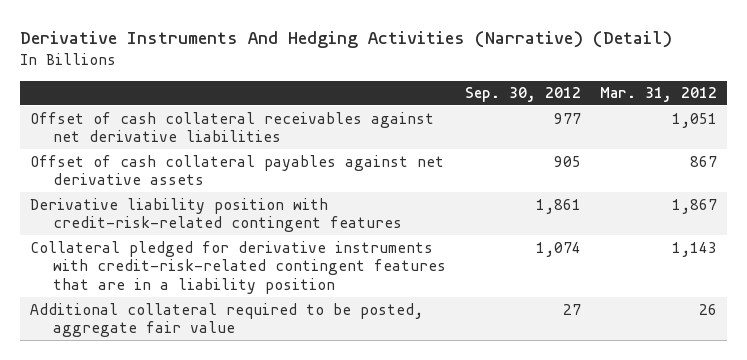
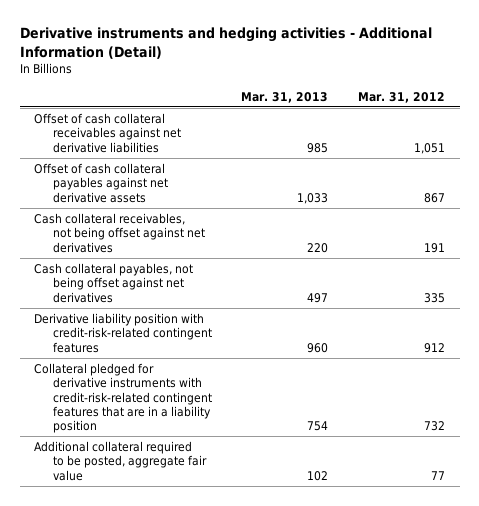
[19,31,672,49] Derivative Instruments And Hedging Activities (Narrative) (Detail) -> [19,27,432,60] Derivative instruments and hedging activities - Additional Information (Detail)
[465,87,582,103] Sep. 30, 2012 -> none
none -> [241,91,329,103] Mar. 31, 2013
none -> [34,212,205,253] Cash collateral receivables, not being offset against net derivatives
none -> [34,262,194,303] Cash collateral payables, not being offset against net derivatives
[672,198,718,214] 1,867 -> [423,342,445,353] 912
[672,241,718,257] 1,143 -> [423,421,445,432] 732
[699,303,718,315] 26 -> [430,470,445,480] 77

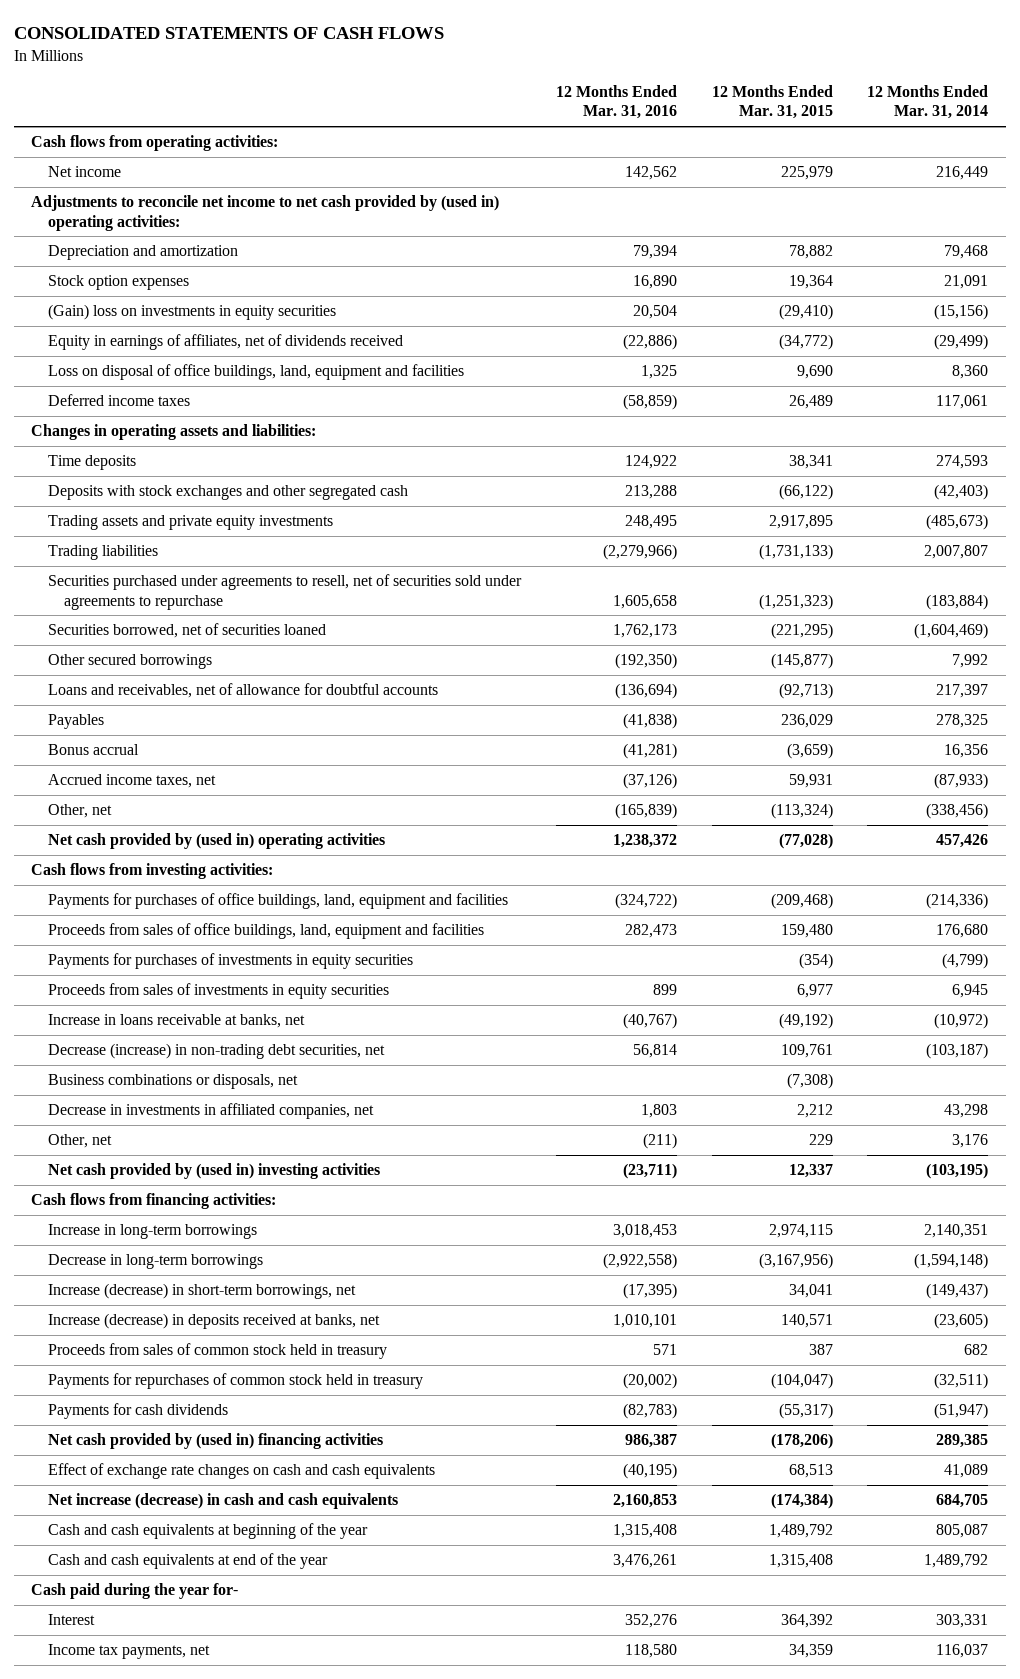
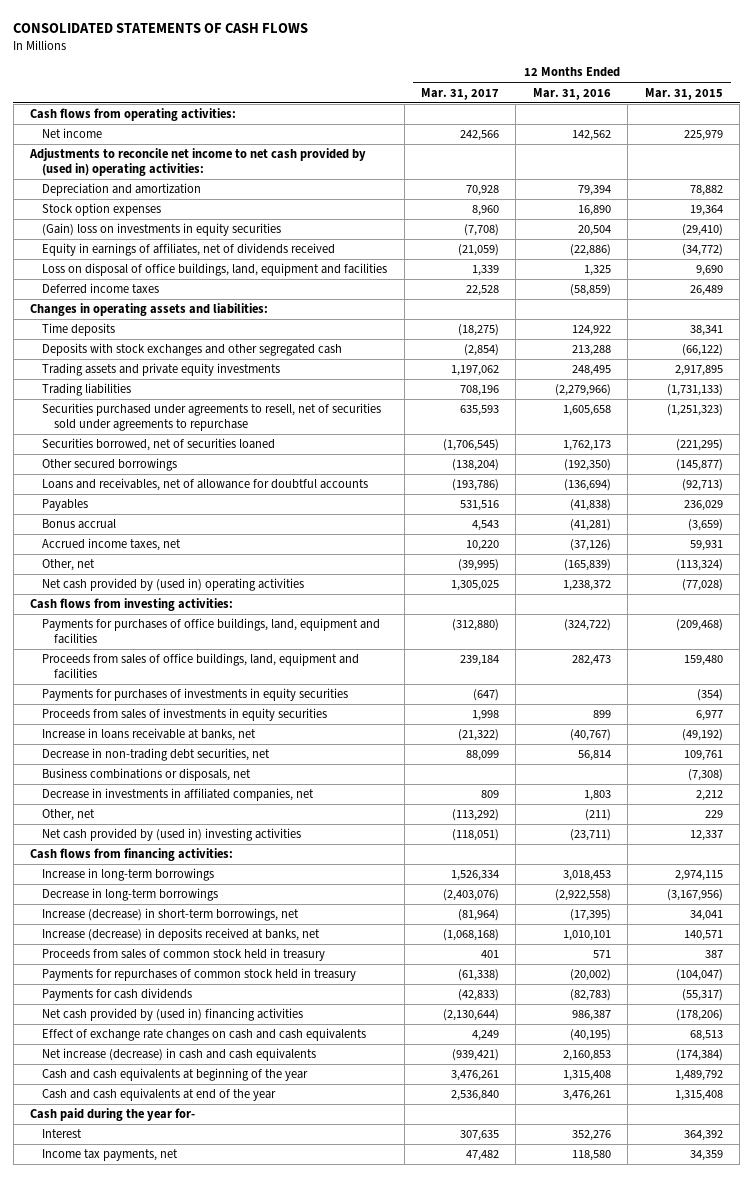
[867,84,989,120] 12 Months Ended Mar. 31, 2014 -> none
none -> [421,87,500,100] Mar. 31, 2017
[47,1043,385,1060] Decrease (increase) in non-trading debt securities, net -> [42,748,271,762] Decrease in non-trading debt securities, net

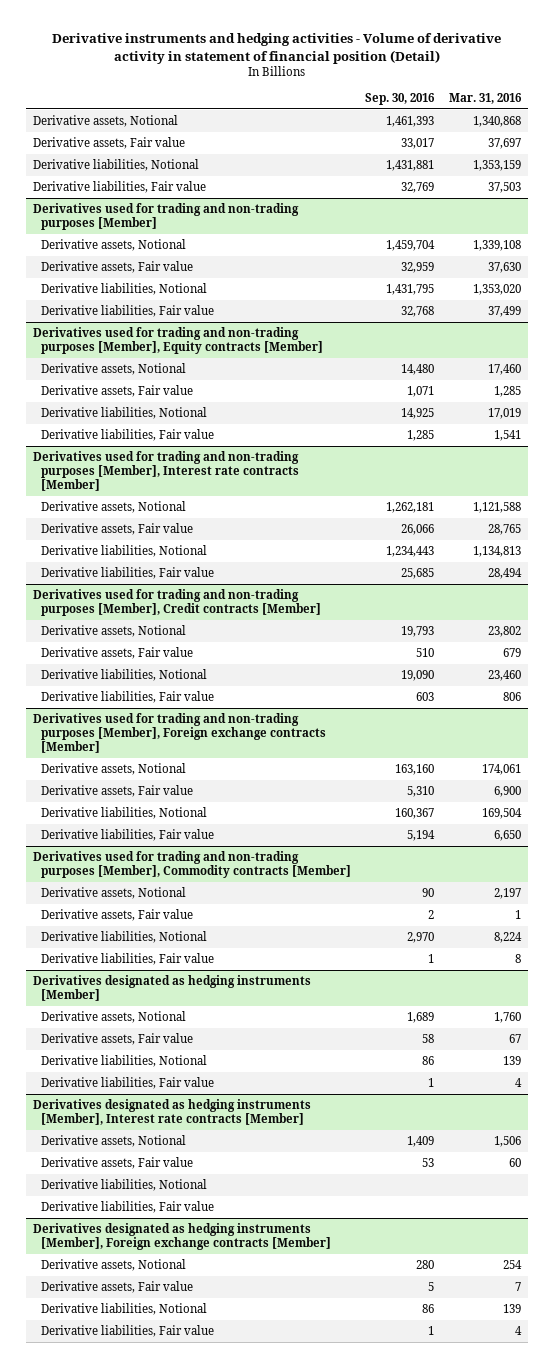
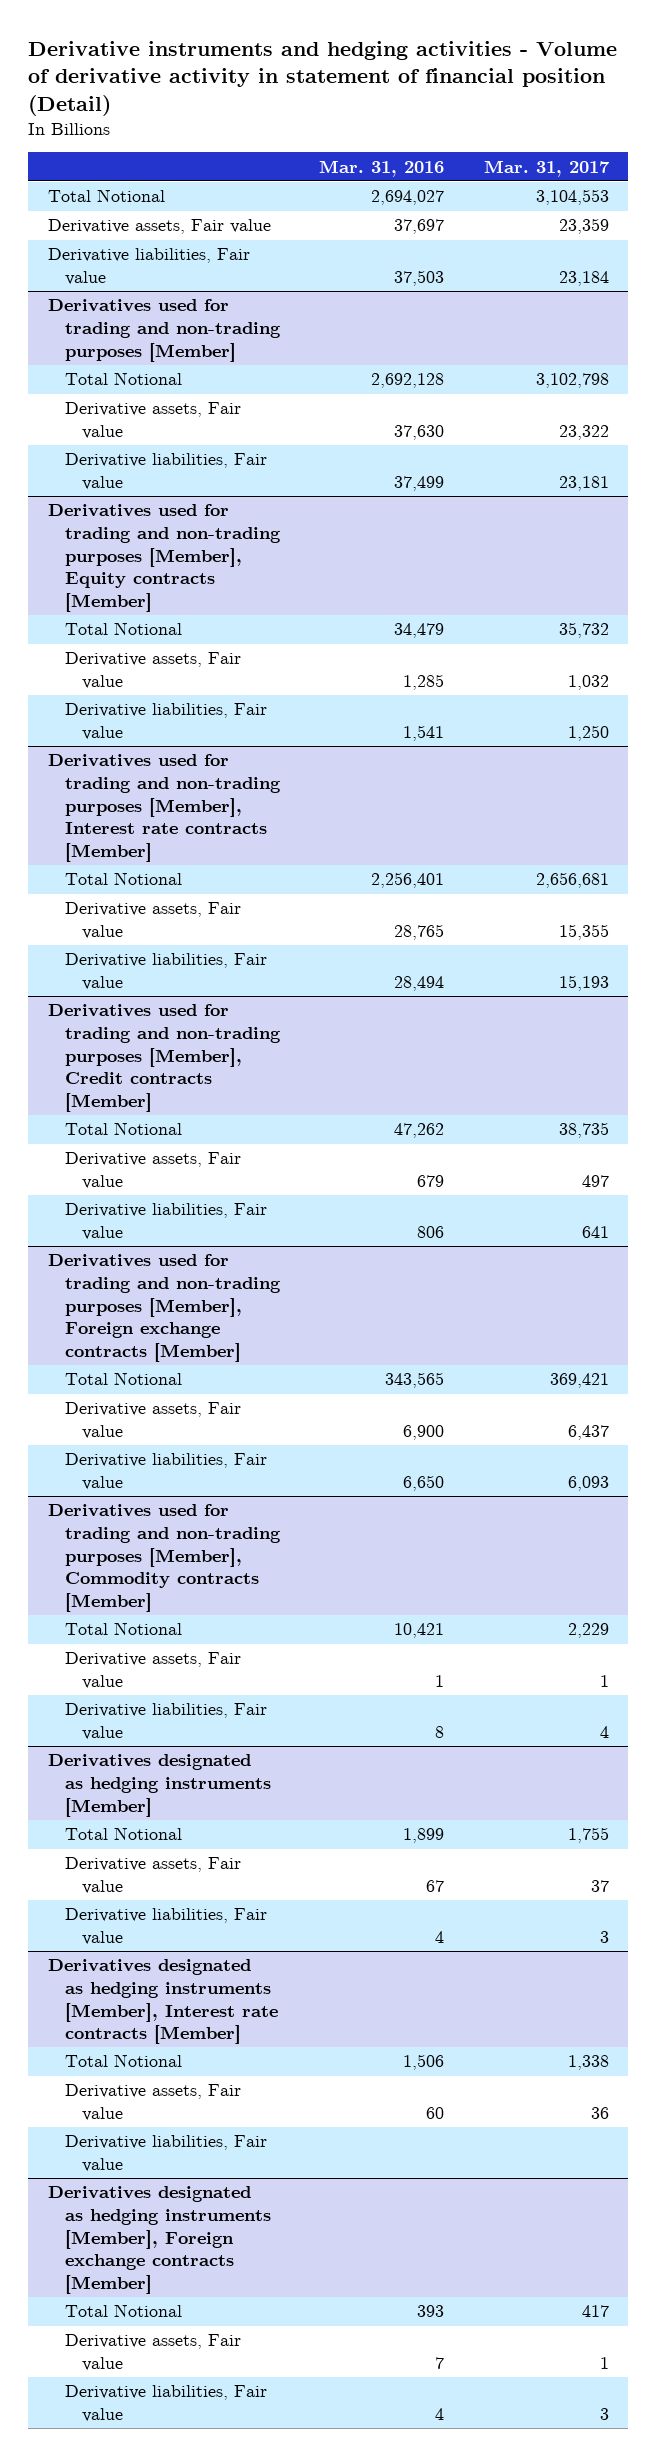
[365,93,436,106] Sep. 30, 2016 -> none
none -> [483,159,610,177] Mar. 31, 2017
[32,114,178,127] Derivative assets, Notional -> none
none -> [47,189,165,203] Total Notional
[32,158,199,171] Derivative liabilities, Notional -> none
[41,238,187,251] Derivative assets, Notional -> none
none -> [64,372,182,386] Total Notional
[41,282,208,295] Derivative liabilities, Notional -> none
[41,362,187,375] Derivative assets, Notional -> none
none -> [64,622,182,636] Total Notional
[41,406,208,419] Derivative liabilities, Notional -> none
[41,500,187,513] Derivative assets, Notional -> none
none -> [64,872,182,886] Total Notional
[41,544,208,557] Derivative liabilities, Notional -> none
[41,624,187,637] Derivative assets, Notional -> none
none -> [64,1122,182,1136] Total Notional
[41,668,208,681] Derivative liabilities, Notional -> none
[41,762,187,775] Derivative assets, Notional -> none
none -> [64,1372,182,1386] Total Notional
[41,806,208,819] Derivative liabilities, Notional -> none
[41,886,187,899] Derivative assets, Notional -> none
none -> [64,1622,182,1636] Total Notional
[41,930,208,943] Derivative liabilities, Notional -> none
[41,1010,187,1023] Derivative assets, Notional -> none
none -> [64,1827,182,1841] Total Notional
[41,1054,208,1067] Derivative liabilities, Notional -> none
[41,1134,187,1147] Derivative assets, Notional -> [64,2054,182,2068] Total Notional
[41,1178,208,1191] Derivative liabilities, Notional -> none
[41,1258,187,1271] Derivative assets, Notional -> none
none -> [64,2304,182,2318] Total Notional
[41,1302,208,1315] Derivative liabilities, Notional -> none

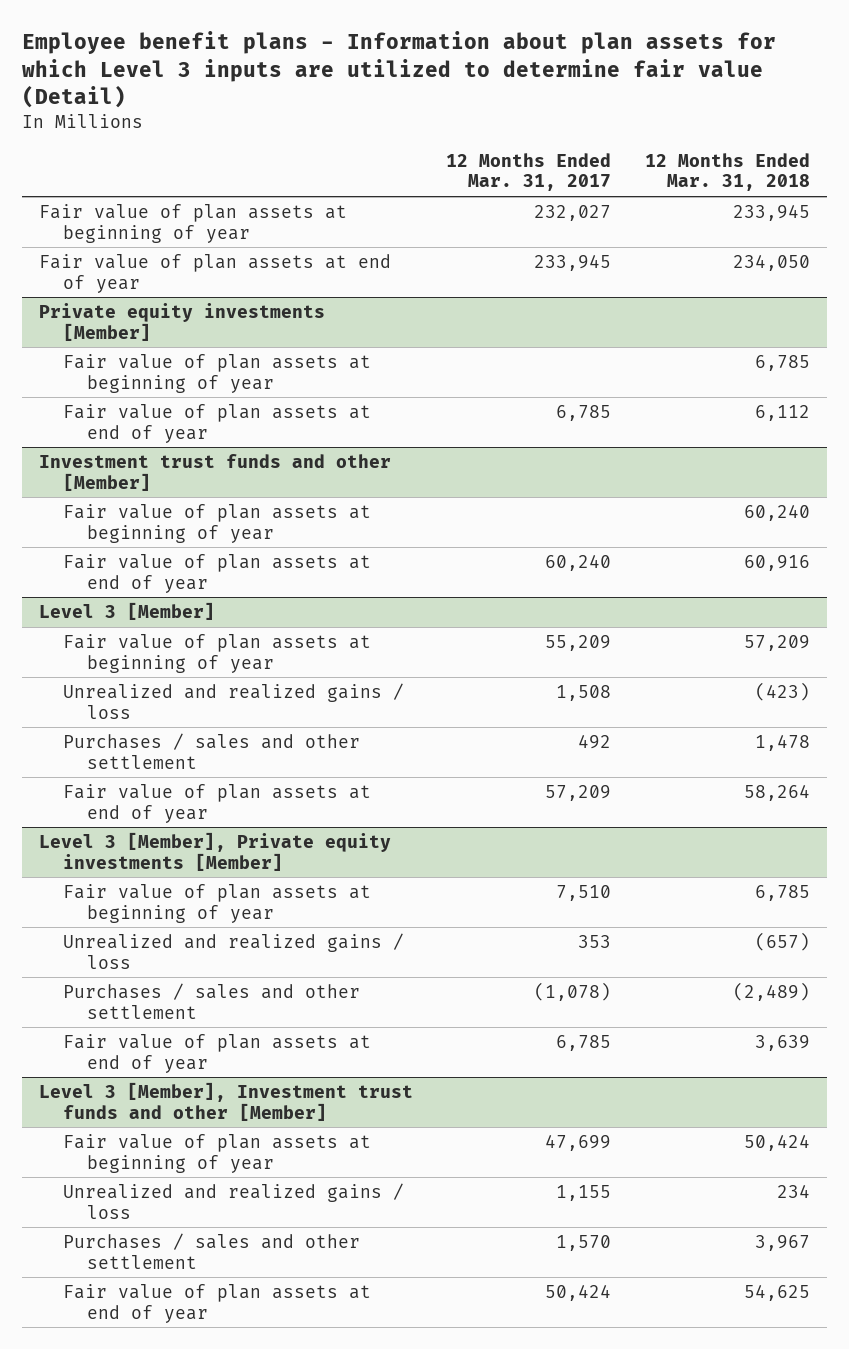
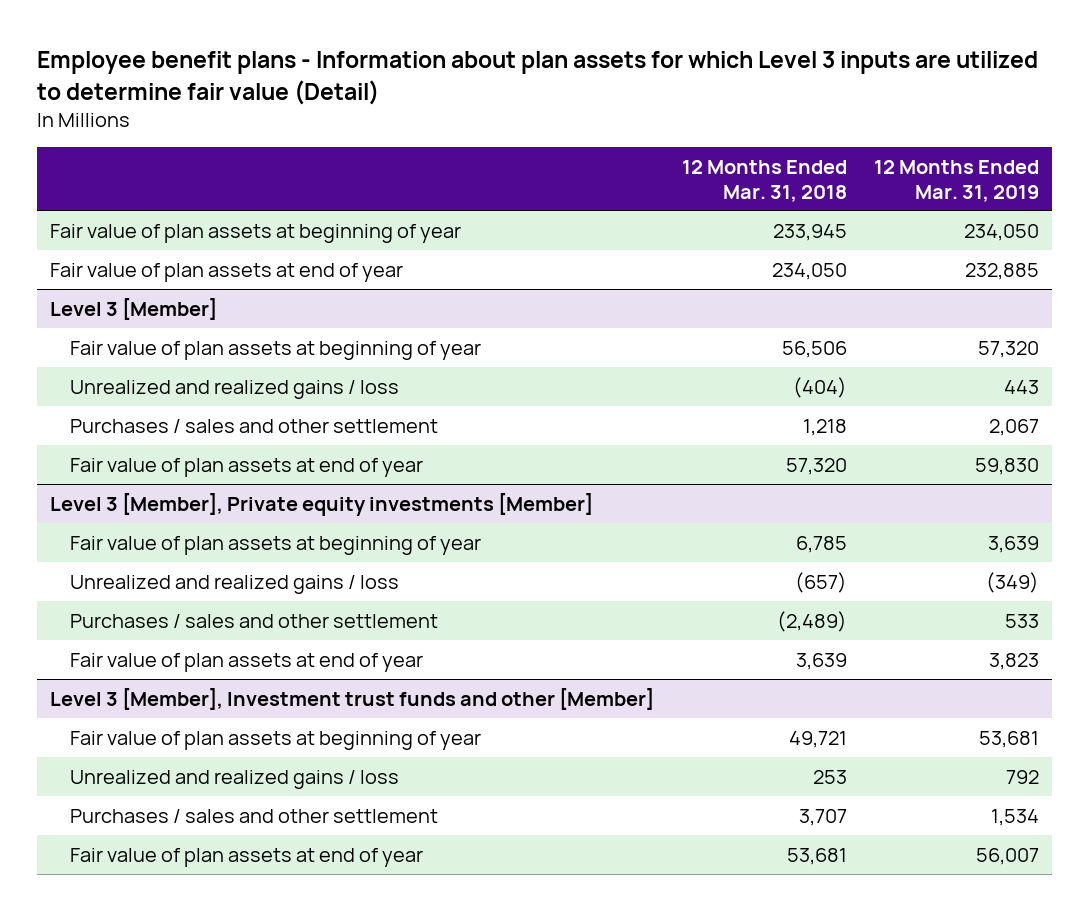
[446,152,612,192] 12 Months Ended Mar. 31, 2017 -> none
none -> [873,159,1039,202] 12 Months Ended Mar. 31, 2019
[38,303,325,341] Private equity investments [Member] -> none
[62,354,371,393] Fair value of plan assets at beginning of year -> none
[62,404,371,443] Fair value of plan assets at end of year -> none
[38,454,391,491] Investment trust funds and other [Member] -> none
[62,504,371,543] Fair value of plan assets at beginning of year -> none
[62,554,371,593] Fair value of plan assets at end of year -> none
[743,635,810,652] 57,209 -> [781,340,847,358] 56,506
[754,682,810,702] (423) -> [792,376,847,398] (404)
[754,734,810,752] 1,478 -> [802,418,847,436] 1,218
[743,784,810,802] 58,264 -> [785,457,847,475] 57,320
[743,1134,810,1152] 50,424 -> [788,730,847,748] 49,721
[776,1184,810,1199] 234 -> [812,769,847,784] 253
[754,1235,810,1252] 3,967 -> [798,808,847,826] 3,707
[743,1284,810,1302] 54,625 -> [786,847,847,865] 53,681

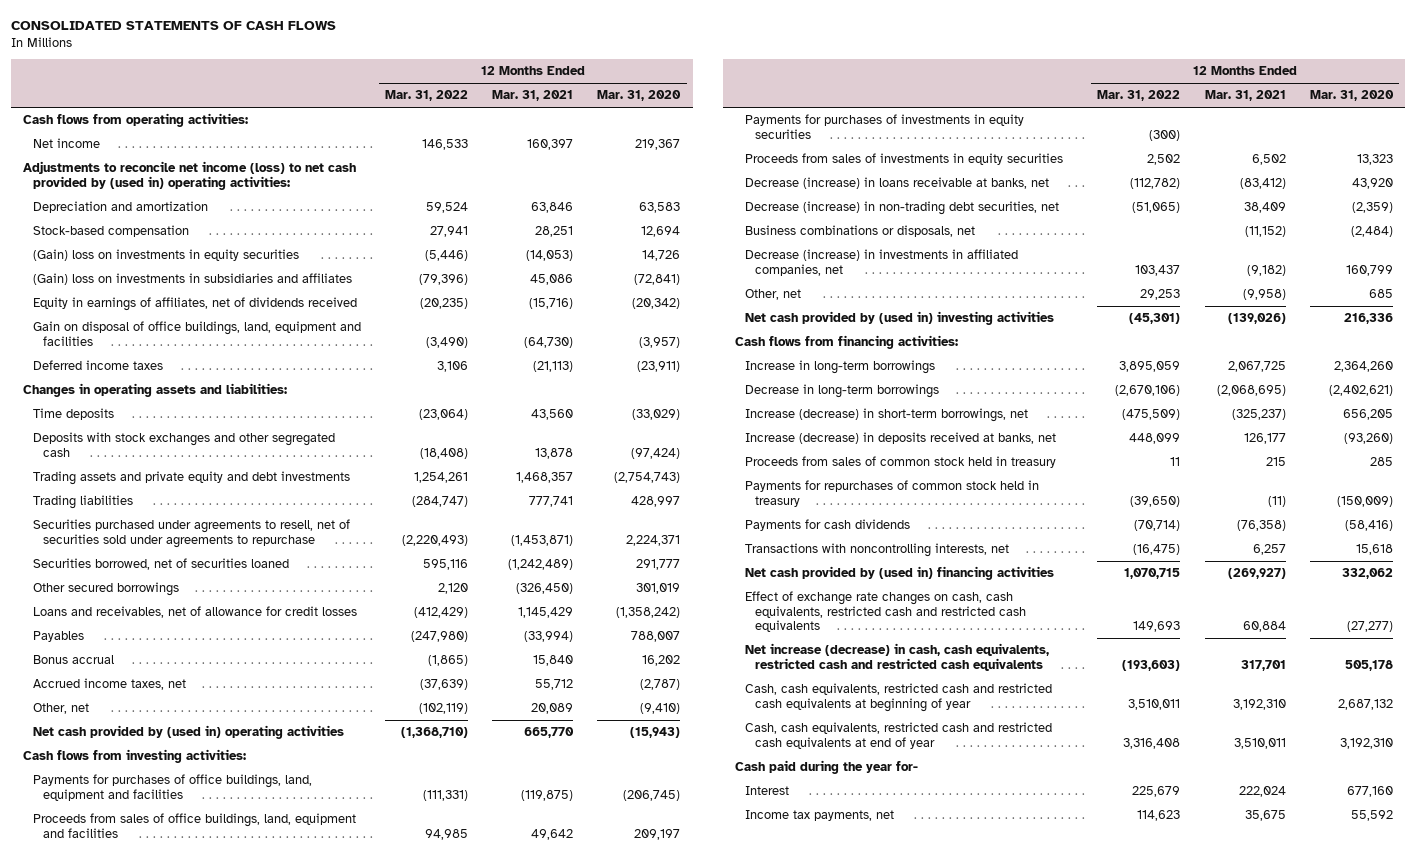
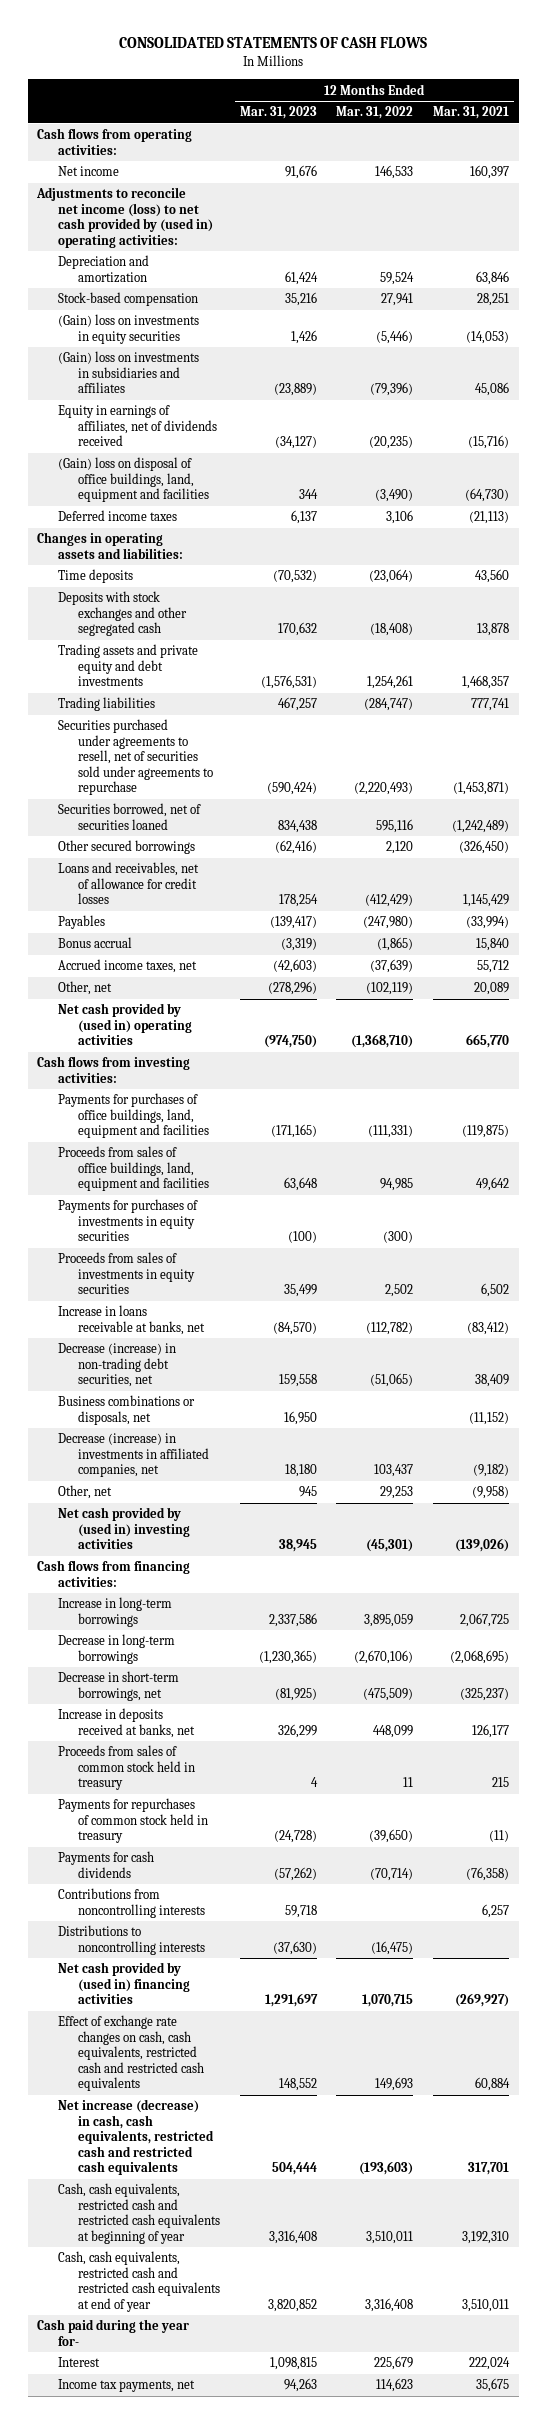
[597,90,682,102] Mar. 31, 2020 -> none
none -> [239,106,317,120] Mar. 31, 2023
[32,321,361,346] Gain on disposal of office buildings, land, equipment and facilities -> [57,457,210,503] (Gain) loss on disposal of office buildings, land, equipment and facilities
[745,177,1050,190] Decrease (increase) in loans receivable at banks, net -> [57,1305,206,1335] Increase in loans receivable at banks, net
[745,408,1029,423] Increase (decrease) in short-term borrowings, net -> [57,1671,179,1701] Decrease in short-term borrowings, net
[745,432,1057,445] Increase (decrease) in deposits received at banks, net -> [57,1708,196,1738] Increase in deposits received at banks, net
[745,543,1010,558] Transactions with noncontrolling interests, net -> none
none -> [57,1888,206,1918] Contributions from noncontrolling interests
none -> [57,1925,206,1955] Distributions to noncontrolling interests

